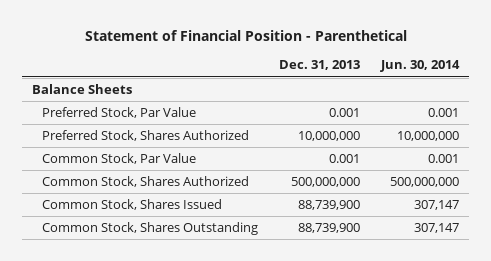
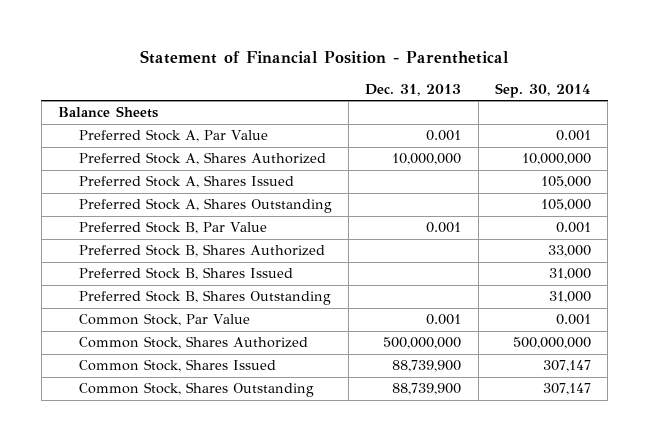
[379,60,460,73] Jun. 30, 2014 -> none
none -> [495,83,592,99] Sep. 30, 2014
[42,107,197,119] Preferred Stock, Par Value -> [78,129,268,143] Preferred Stock A, Par Value
[42,130,250,142] Preferred Stock, Shares Authorized -> [78,152,326,166] Preferred Stock A, Shares Authorized
none -> [78,175,294,189] Preferred Stock A, Shares Issued
none -> [78,198,332,214] Preferred Stock A, Shares Outstanding
none -> [78,221,267,235] Preferred Stock B, Par Value
none -> [78,244,325,258] Preferred Stock B, Shares Authorized
none -> [78,267,293,281] Preferred Stock B, Shares Issued
none -> [78,290,331,306] Preferred Stock B, Shares Outstanding

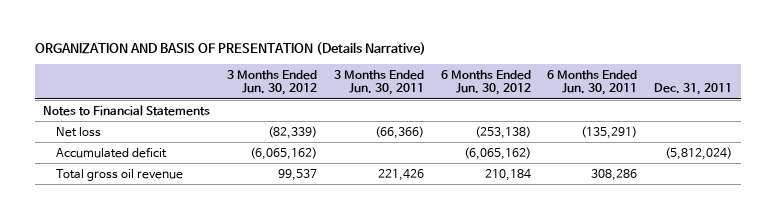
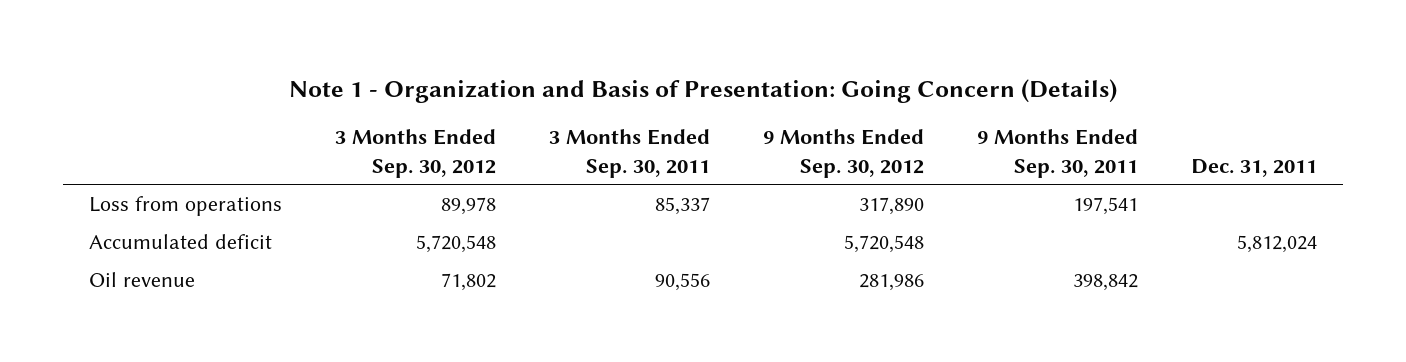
[34,41,426,55] ORGANIZATION AND BASIS OF PRESENTATION (Details Narrative) -> [289,78,1118,103] Note 1 - Organization and Basis of Presentation: Going Concern (Details)
[227,69,318,96] 3 Months Ended Jun. 30, 2012 -> none
[333,69,424,96] 3 Months Ended Jun. 30, 2011 -> none
[440,69,531,96] 6 Months Ended Jun. 30, 2012 -> none
[547,69,638,96] 6 Months Ended Jun. 30, 2011 -> none
none -> [335,129,497,178] 3 Months Ended Sep. 30, 2012
none -> [549,129,711,178] 3 Months Ended Sep. 30, 2011
none -> [763,129,925,178] 9 Months Ended Sep. 30, 2012
none -> [977,129,1139,178] 9 Months Ended Sep. 30, 2011
[43,104,211,116] Notes to Financial Statements -> none
[56,126,102,137] Net loss -> none
none -> [89,195,283,216] Loss from operations
[665,146,733,160] (5,812,024) -> [1237,234,1318,253] 5,812,024
[56,168,184,181] Total gross oil revenue -> [89,271,196,287] Oil revenue

